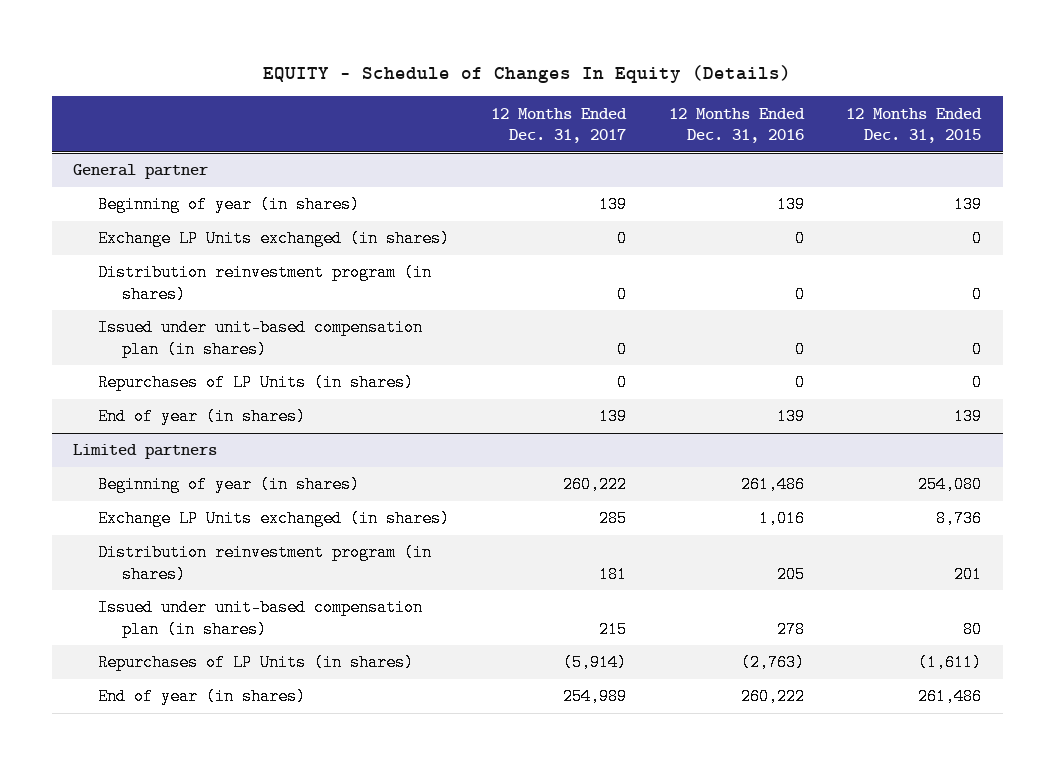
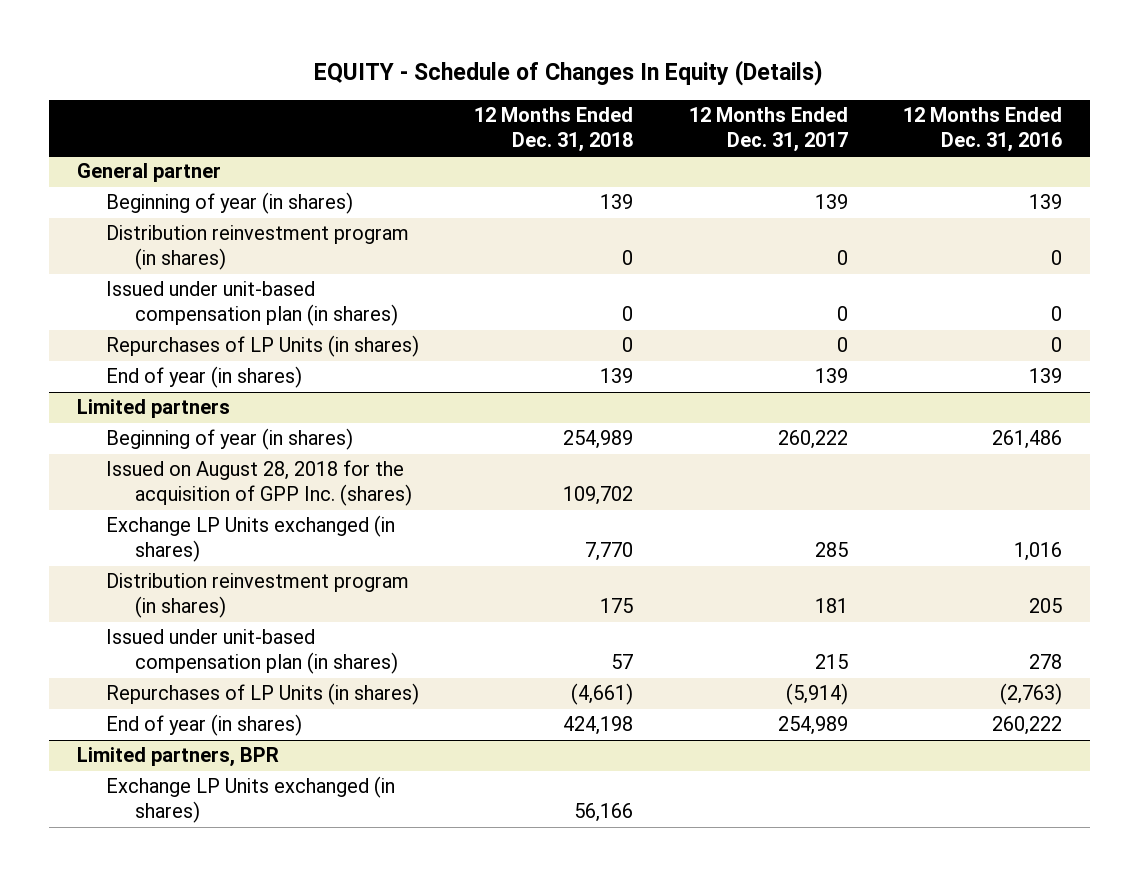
[846,107,983,144] 12 Months Ended Dec. 31, 2015 -> none
none -> [474,106,634,152] 12 Months Ended Dec. 31, 2018
[97,230,450,248] Exchange LP Units exchanged (in shares) -> none
none -> [105,460,413,507] Issued on August 28, 2018 for the acquisition of GPP Inc. (shares)
none -> [76,747,279,768] Limited partners, BPR
none -> [105,776,395,824] Exchange LP Units exchanged (in shares)

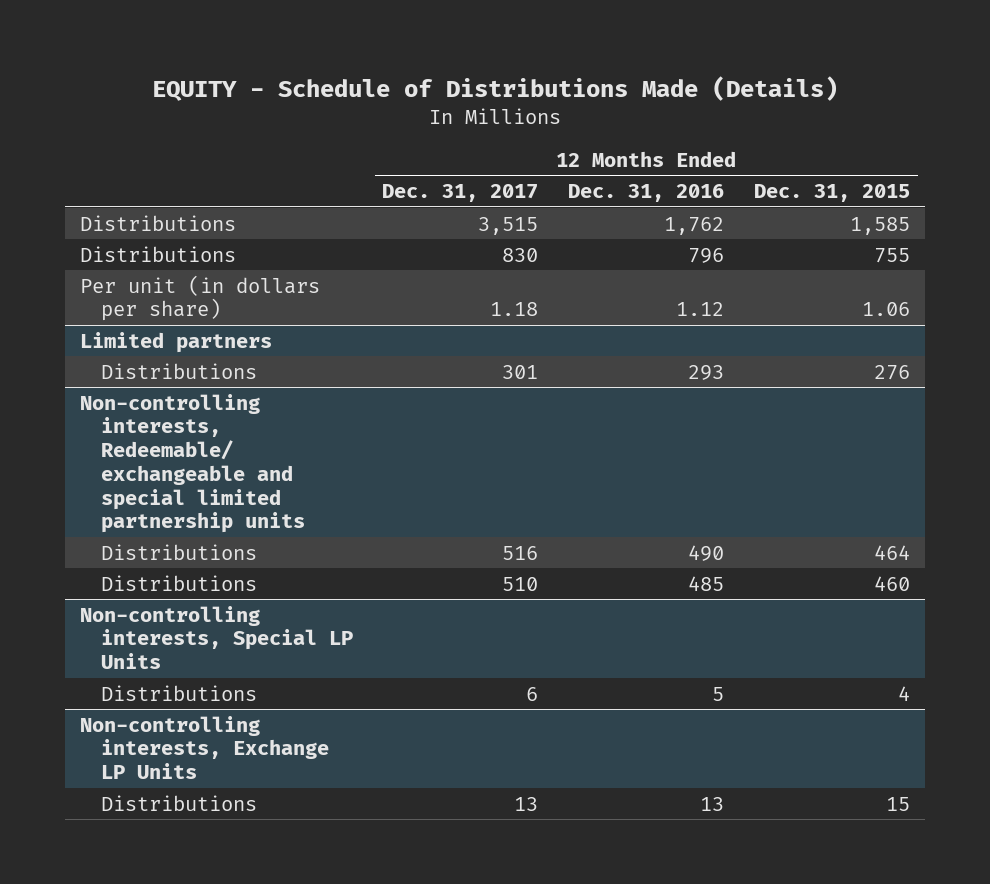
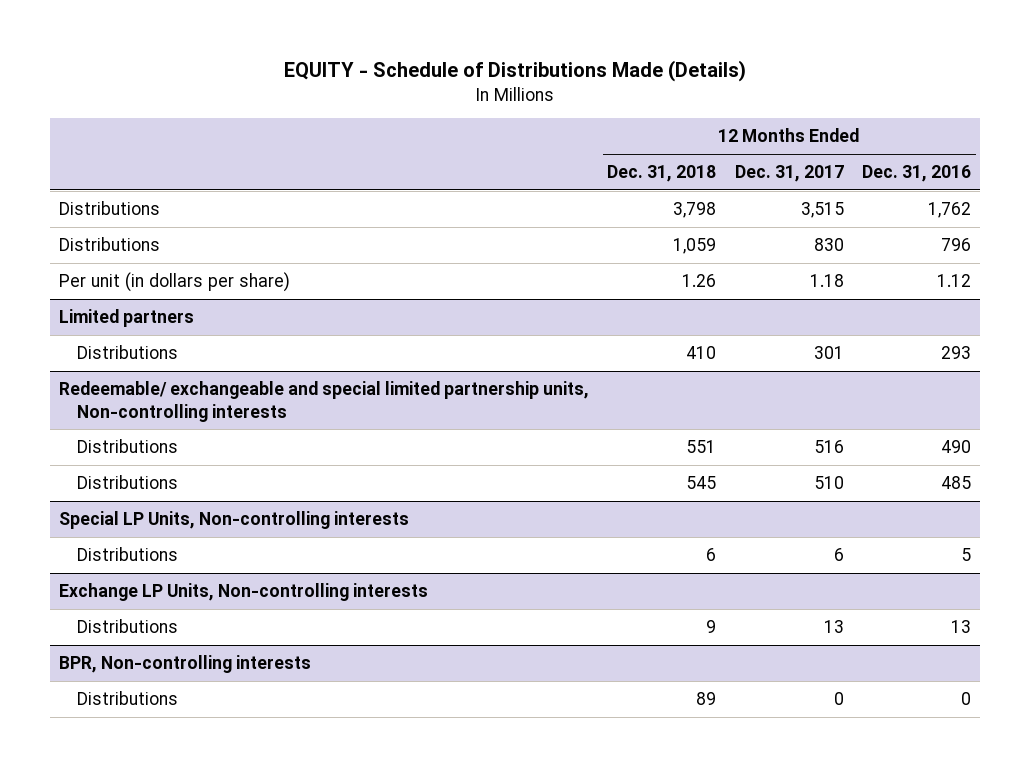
[754,184,911,203] Dec. 31, 2015 -> none
none -> [607,165,717,183] Dec. 31, 2018
[80,393,305,534] Non-controlling interests, Redeemable/ exchangeable and special limited partnership units -> [58,381,589,422] Redeemable/ exchangeable and special limited partnership units, Non-controlling interests
[80,605,353,670] Non-controlling interests, Special LP Units -> [58,511,409,530] Special LP Units, Non-controlling interests
[80,715,329,780] Non-controlling interests, Exchange LP Units -> [58,583,428,602] Exchange LP Units, Non-controlling interests
none -> [58,655,311,674] BPR, Non-controlling interests
none -> [76,691,178,706] Distributions

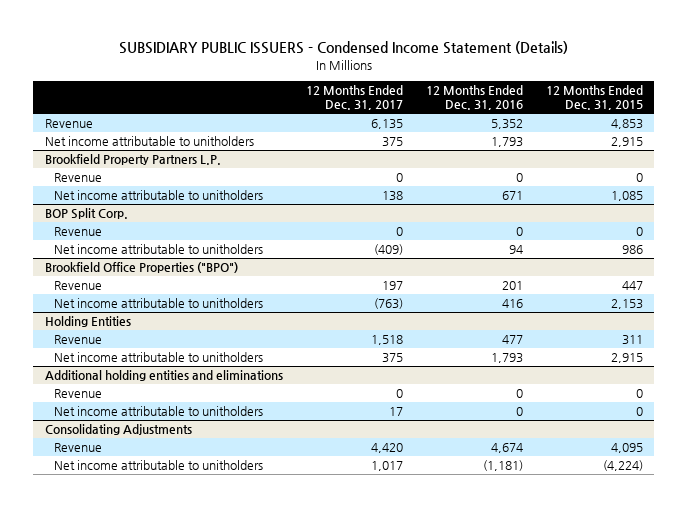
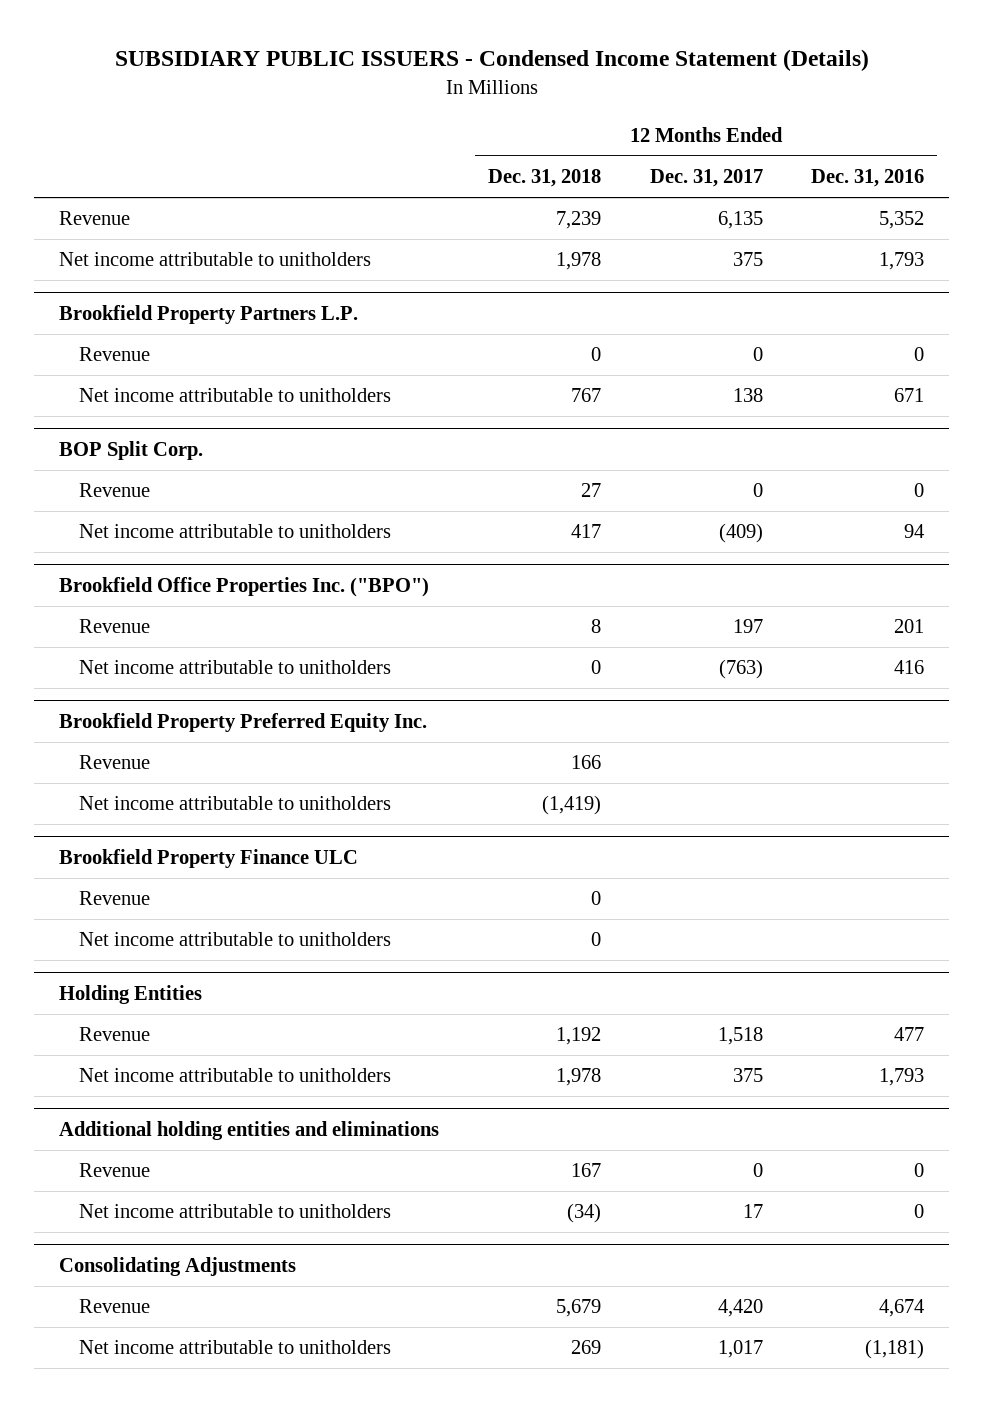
[545,85,643,111] 12 Months Ended Dec. 31, 2015 -> none
none -> [487,169,601,188] Dec. 31, 2018
[44,262,238,274] Brookfield Office Properties ("BPO") -> [58,576,429,597] Brookfield Office Properties Inc. ("BPO")
none -> [58,712,427,732] Brookfield Property Preferred Equity Inc.
none -> [79,755,151,770] Revenue
none -> [79,796,392,811] Net income attributable to unitholders
none -> [58,848,358,868] Brookfield Property Finance ULC
none -> [79,891,151,906] Revenue
none -> [79,932,392,947] Net income attributable to unitholders

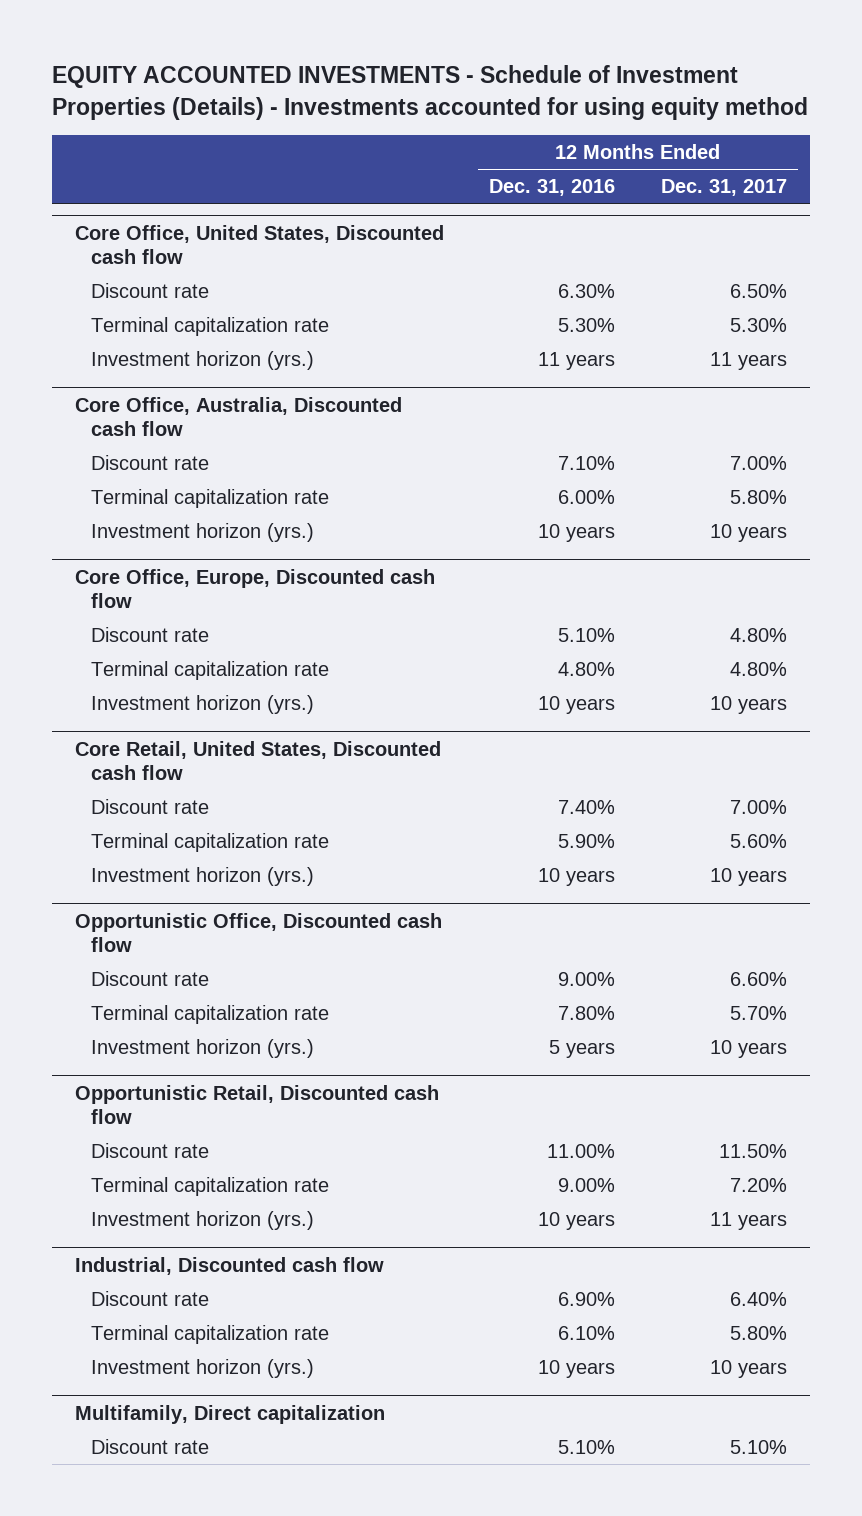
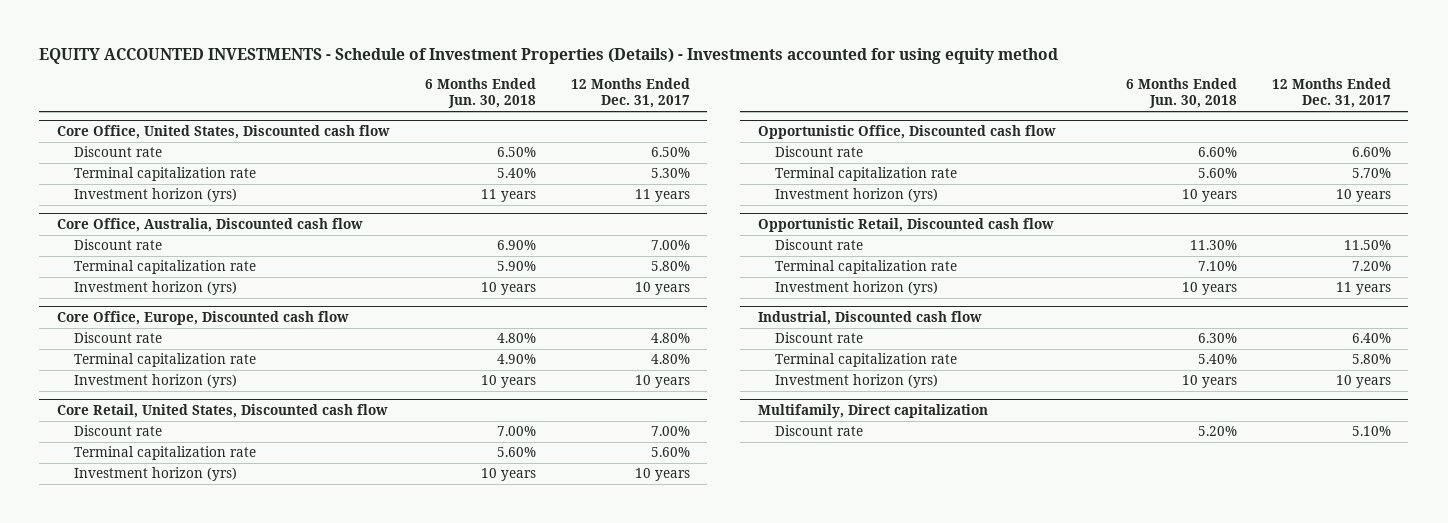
[489,179,616,197] Dec. 31, 2016 -> none
none -> [424,77,536,109] 6 Months Ended Jun. 30, 2018
[90,350,314,370] Investment horizon (yrs.) -> [74,188,238,203] Investment horizon (yrs)
[90,522,314,542] Investment horizon (yrs.) -> [74,281,238,296] Investment horizon (yrs)
[90,694,314,714] Investment horizon (yrs.) -> [74,374,238,389] Investment horizon (yrs)
[90,866,314,886] Investment horizon (yrs.) -> [74,467,238,482] Investment horizon (yrs)
[90,1038,314,1058] Investment horizon (yrs.) -> [775,188,939,203] Investment horizon (yrs)
[90,1210,314,1230] Investment horizon (yrs.) -> [775,281,939,296] Investment horizon (yrs)
[90,1358,314,1378] Investment horizon (yrs.) -> [775,374,939,389] Investment horizon (yrs)

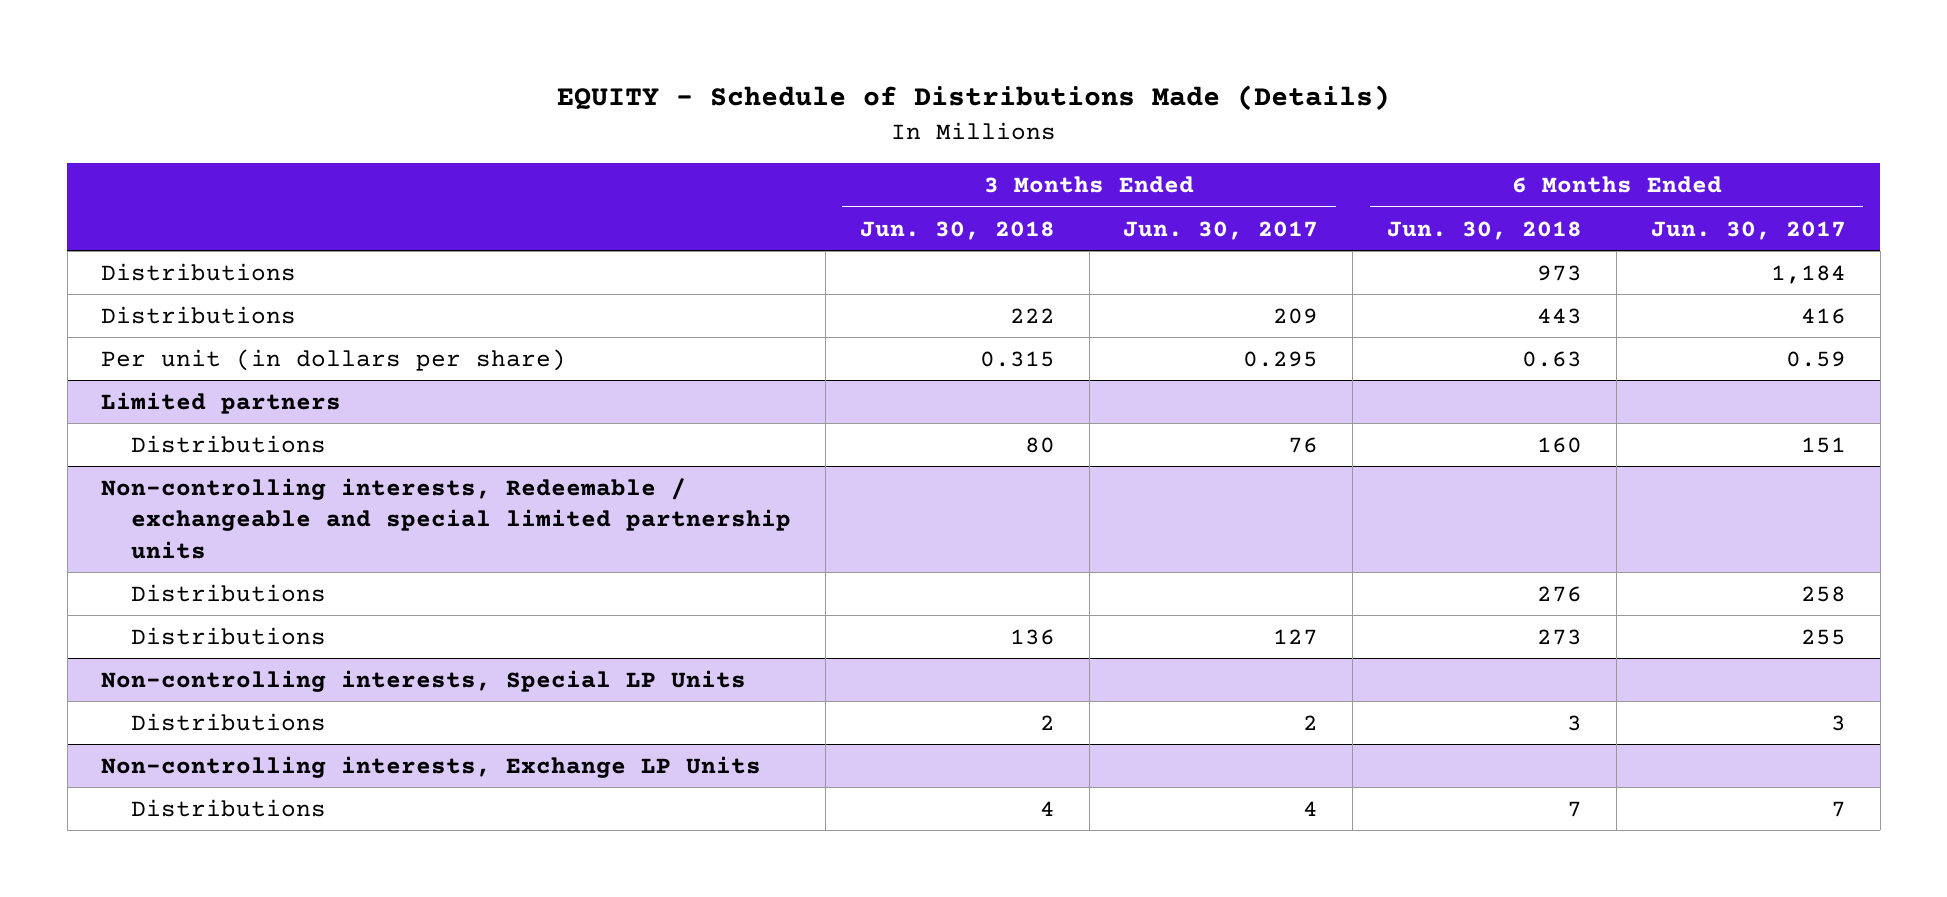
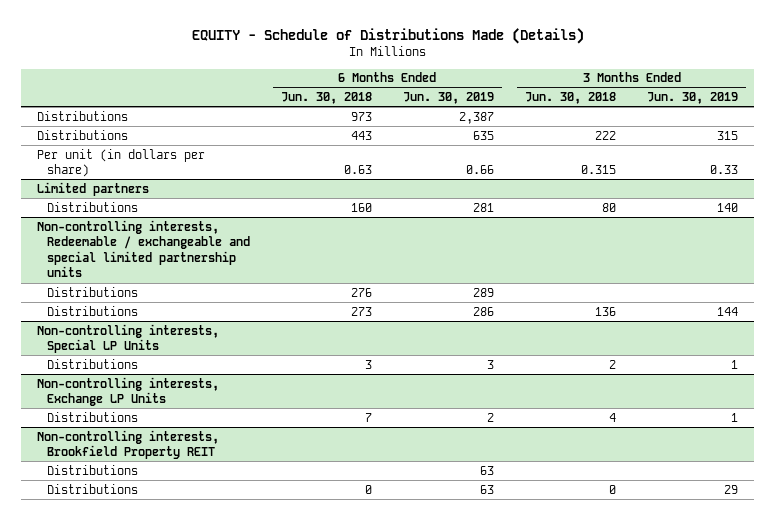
[1123,220,1319,240] Jun. 30, 2017 -> none
[1650,220,1846,240] Jun. 30, 2017 -> none
none -> [402,91,494,104] Jun. 30, 2019
none -> [647,91,739,104] Jun. 30, 2019
none -> [36,429,219,460] Non-controlling interests, Brookfield Property REIT
none -> [46,464,138,475] Distributions
none -> [46,483,138,494] Distributions

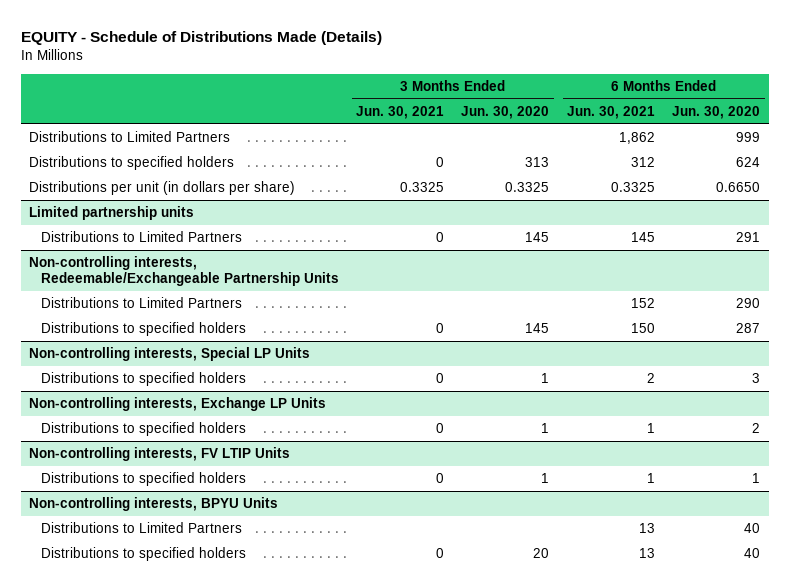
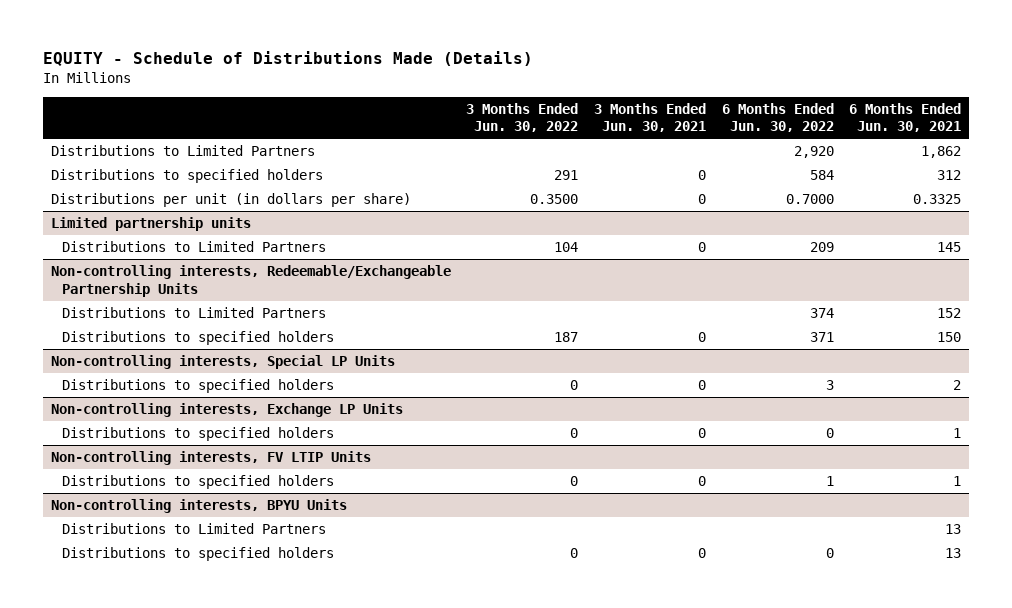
[461,105,550,119] Jun. 30, 2020 -> none
[672,105,761,119] Jun. 30, 2020 -> none
none -> [466,102,579,133] 3 Months Ended Jun. 30, 2022
none -> [721,102,834,133] 6 Months Ended Jun. 30, 2022
[399,182,444,193] 0.3325 -> [697,194,706,205] 0

